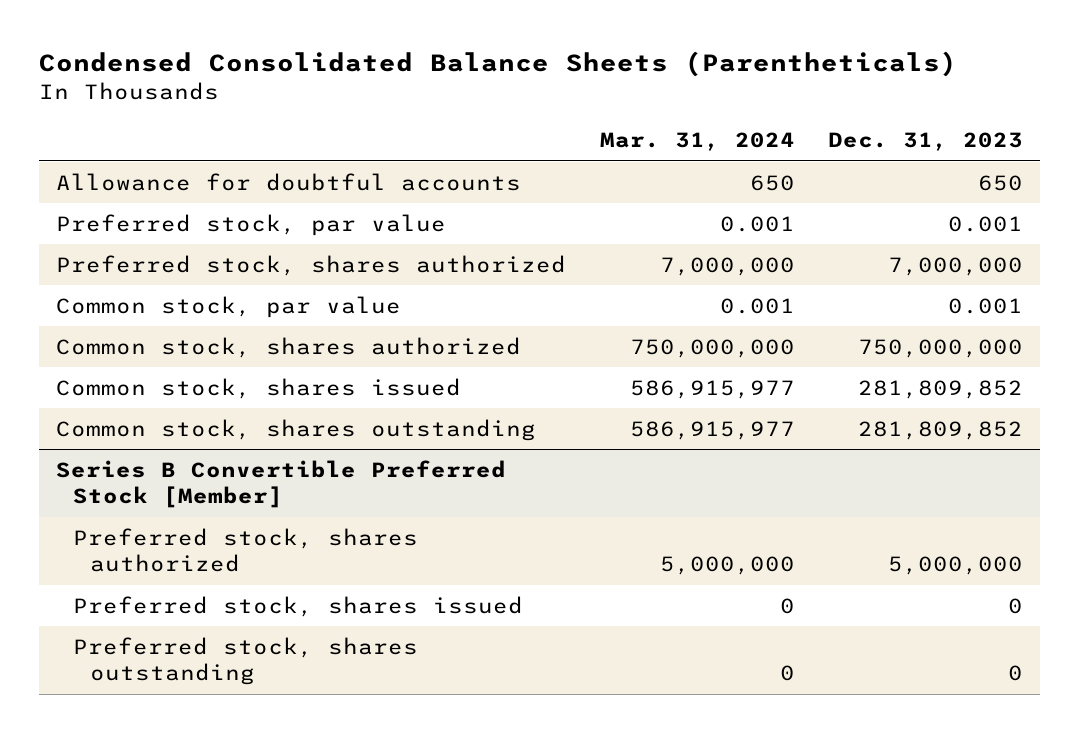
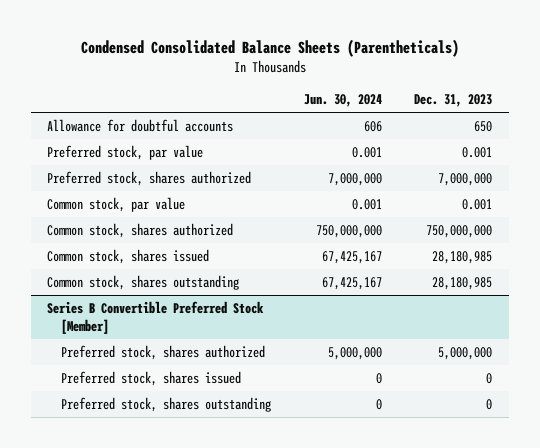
[599,132,795,152] Mar. 31, 2024 -> none
none -> [303,93,382,107] Jun. 30, 2024
[858,379,1024,399] 281,809,852 -> [432,251,493,265] 28,180,985
[858,420,1024,440] 281,809,852 -> [432,277,493,291] 28,180,985

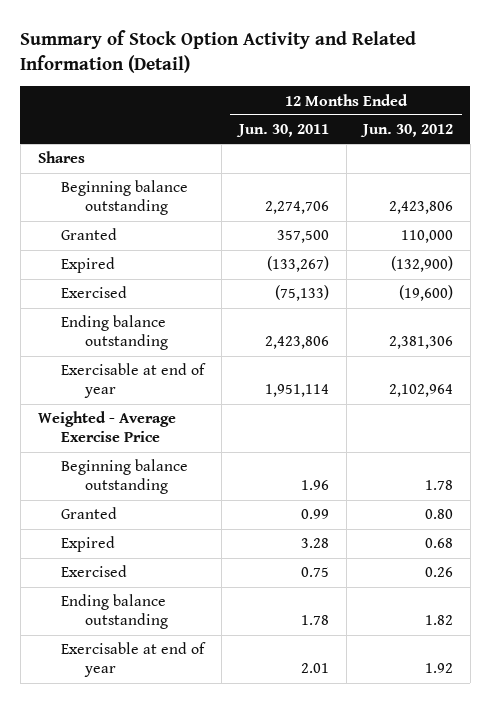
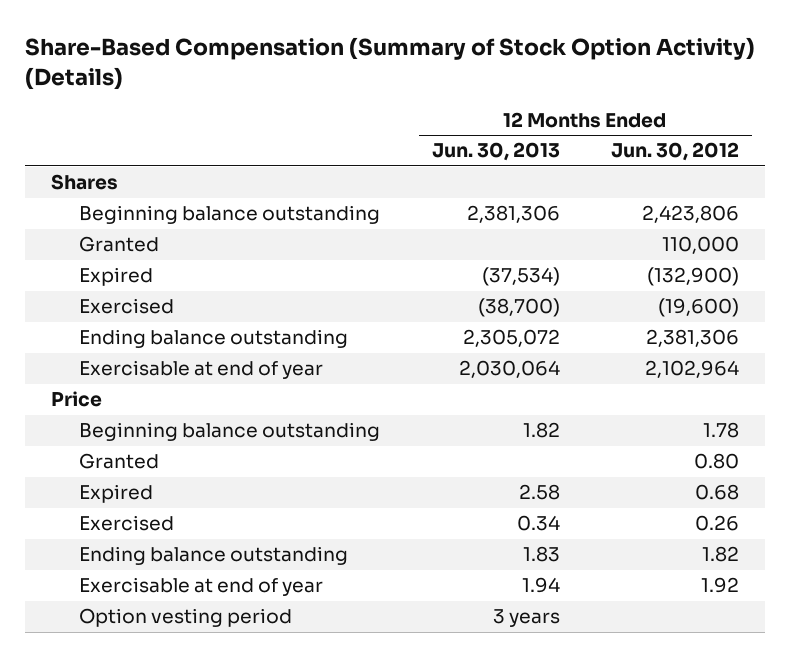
[20,30,417,74] Summary of Stock Option Activity and Related Information (Detail) -> [25,37,756,90] Share-Based Compensation (Summary of Stock Option Activity) (Details)
[235,124,329,138] Jun. 30, 2011 -> none
none -> [431,142,560,162] Jun. 30, 2013
[37,411,176,443] Weighted - Average Exercise Price -> [51,391,103,408] Price
none -> [79,608,293,628] Option vesting period

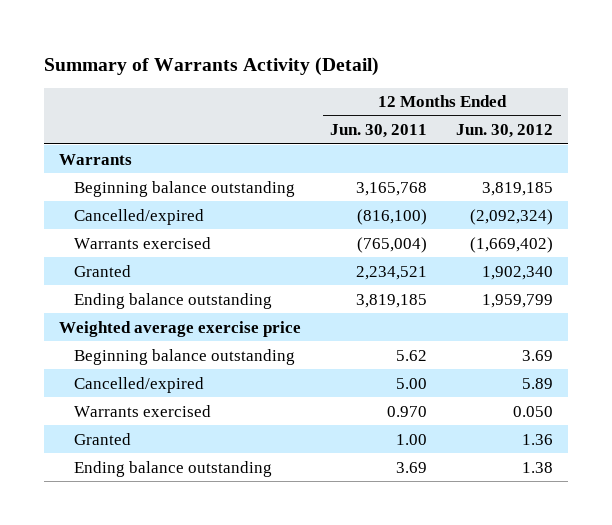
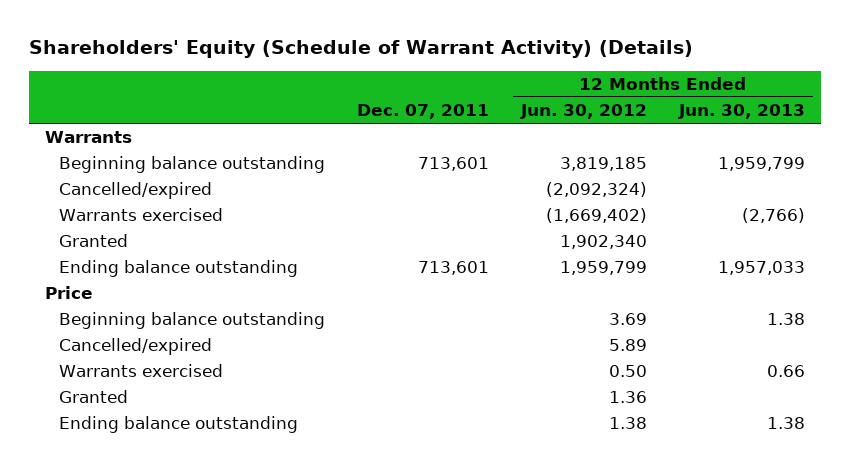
[44,56,380,76] Summary of Warrants Activity (Detail) -> [29,40,694,59] Shareholders' Equity (Schedule of Warrant Activity) (Details)
[330,124,428,139] Jun. 30, 2011 -> none
none -> [357,104,490,120] Dec. 07, 2011
none -> [678,104,806,120] Jun. 30, 2013
[58,320,301,337] Weighted average exercise price -> none
none -> [45,286,94,300] Price
[513,405,554,417] 0.050 -> [609,365,648,378] 0.50

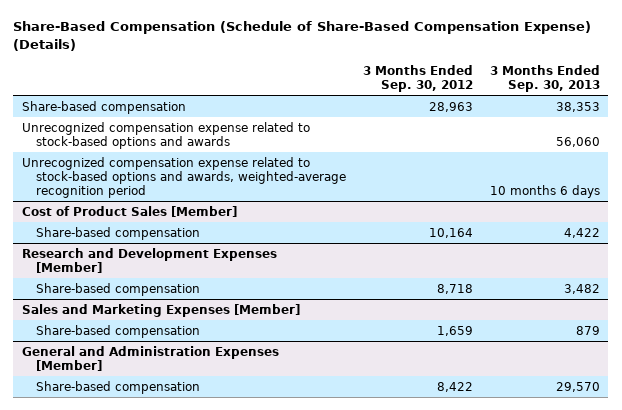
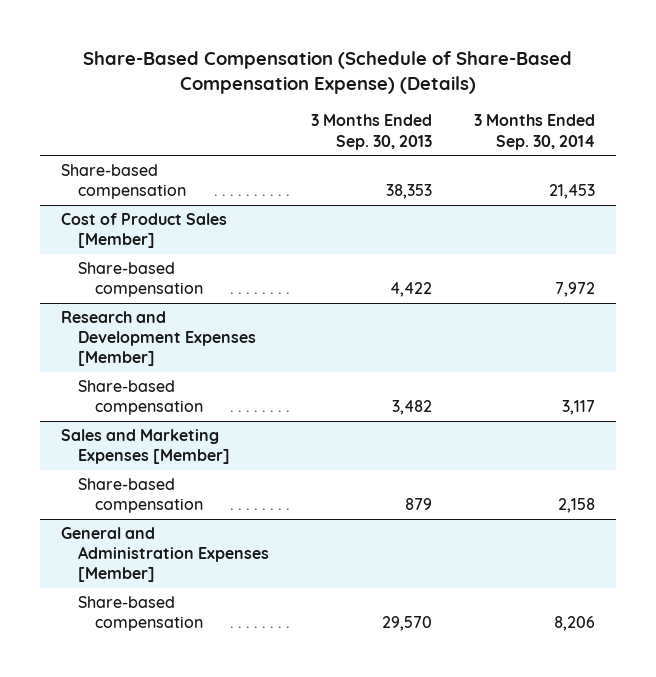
[362,64,473,92] 3 Months Ended Sep. 30, 2012 -> none
none -> [474,114,596,150] 3 Months Ended Sep. 30, 2014
[22,121,311,149] Unrecognized compensation expense related to stock-based options and awards -> none
[22,156,346,198] Unrecognized compensation expense related to stock-based options and awards, weighted-average recognition period -> none

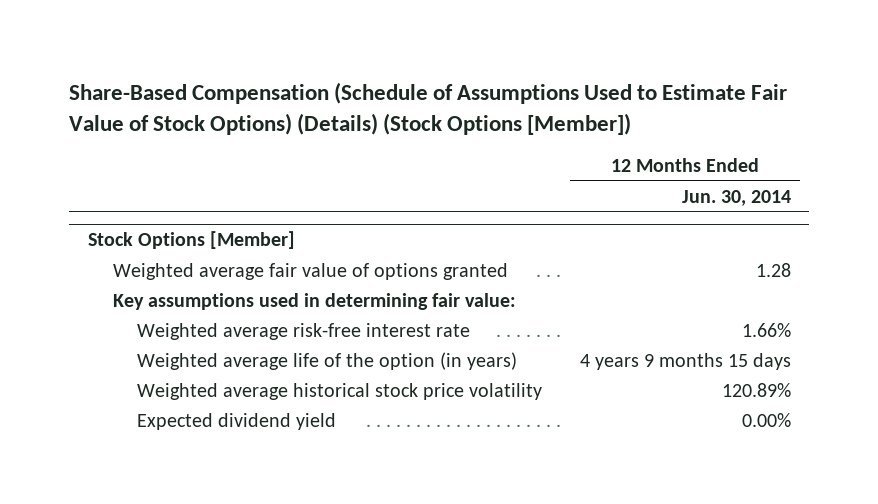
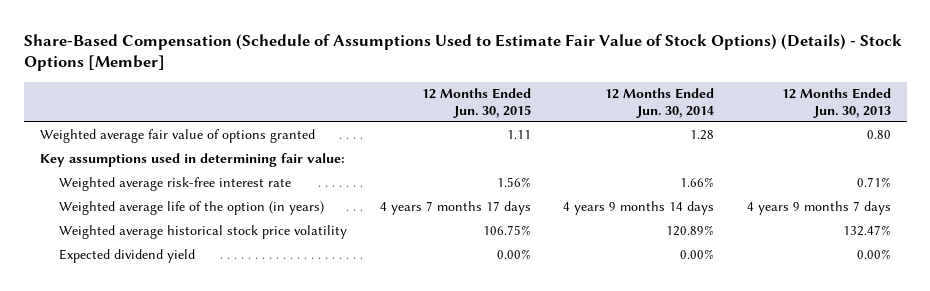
[69,81,788,135] Share-Based Compensation (Schedule of Assumptions Used to Estimate Fair Value of Stock Options) (Details) (Stock Options [Member]) -> [23,33,902,72] Share-Based Compensation (Schedule of Assumptions Used to Estimate Fair Value of Stock Options) (Details) - Stock Options [Member]
none -> [421,88,531,118] 12 Months Ended Jun. 30, 2015
none -> [781,88,891,118] 12 Months Ended Jun. 30, 2013
[87,231,295,250] Stock Options [Member] -> none
[579,352,791,370] 4 years 9 months 15 days -> [563,201,715,216] 4 years 9 months 14 days

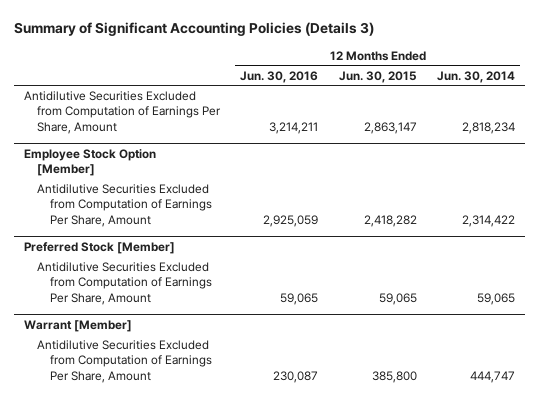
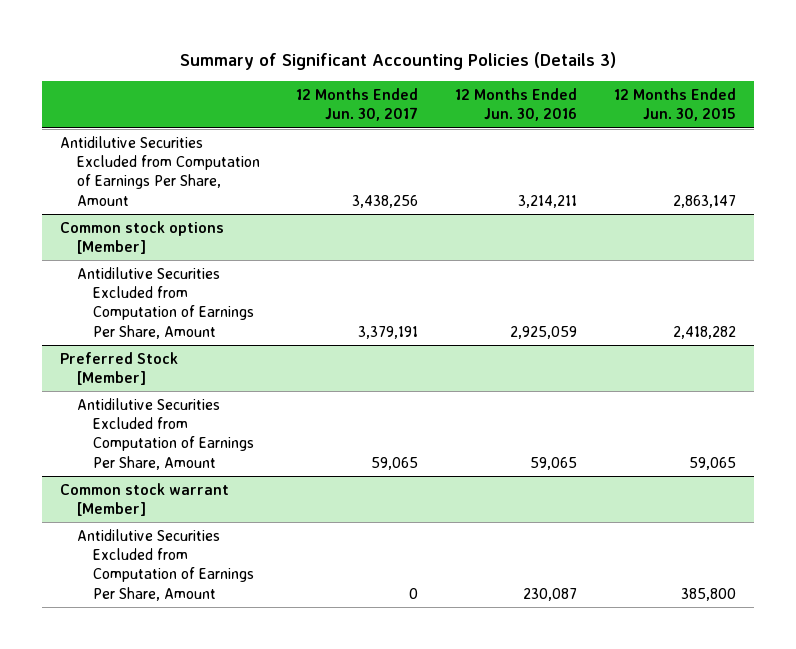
[437,70,516,83] Jun. 30, 2014 -> none
none -> [296,87,419,122] 12 Months Ended Jun. 30, 2017
[24,148,157,177] Employee Stock Option [Member] -> [60,220,225,255] Common stock options [Member]
[24,319,133,332] Warrant [Member] -> [60,482,230,517] Common stock warrant [Member]

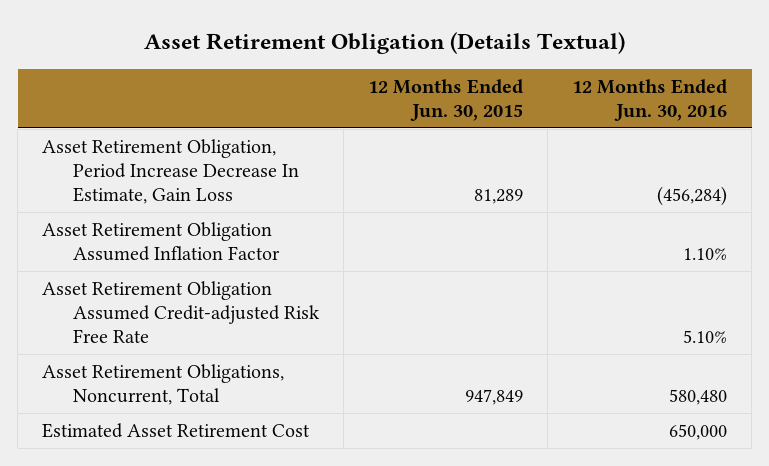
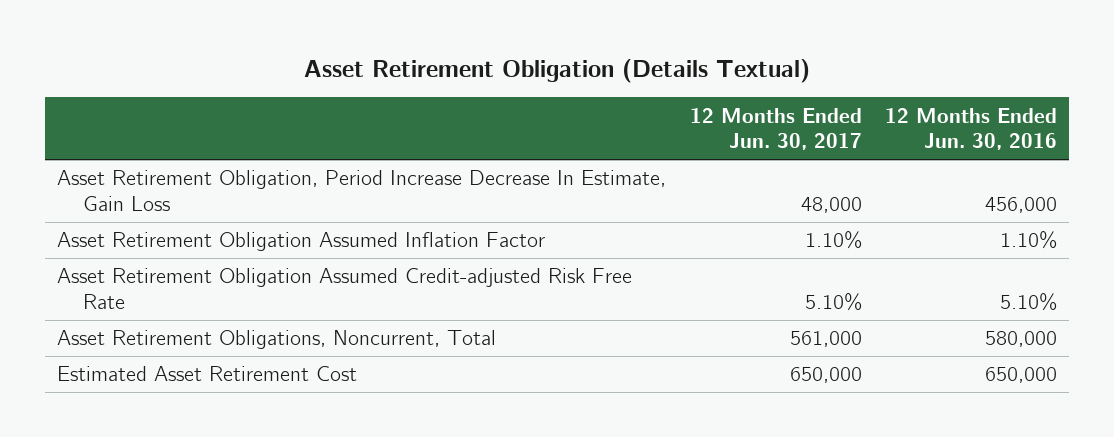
[368,79,524,122] 12 Months Ended Jun. 30, 2015 -> none
none -> [689,107,862,150] 12 Months Ended Jun. 30, 2017
[657,186,728,207] (456,284) -> [985,196,1058,213] 456,000
[669,388,728,405] 580,480 -> [985,331,1058,348] 580,000

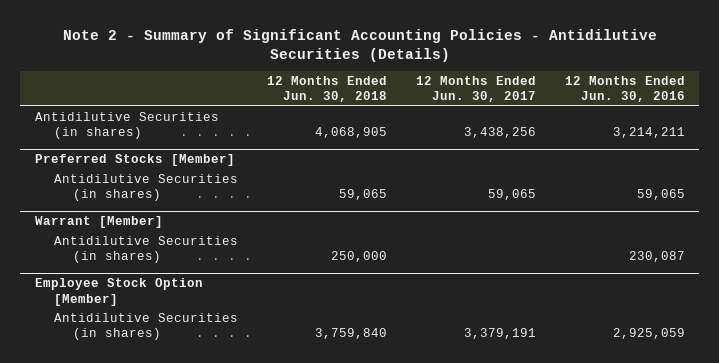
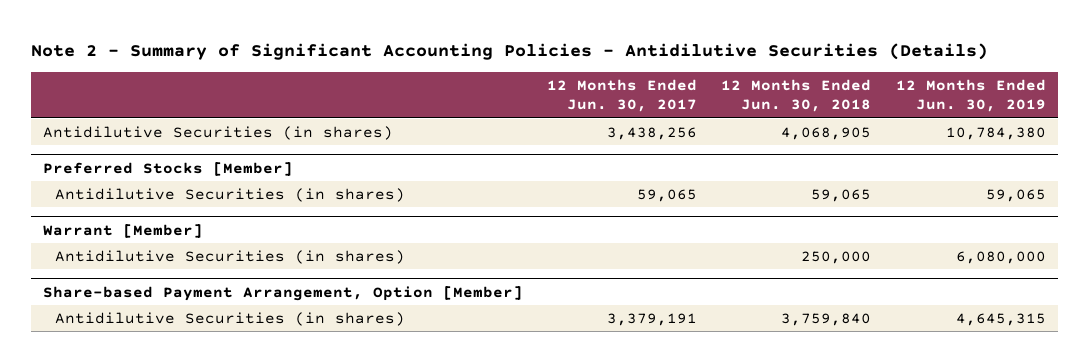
[564,76,685,103] 12 Months Ended Jun. 30, 2016 -> none
none -> [895,78,1046,113] 12 Months Ended Jun. 30, 2019
[34,278,203,306] Employee Stock Option [Member] -> [42,285,523,301] Share-based Payment Arrangement, Option [Member]

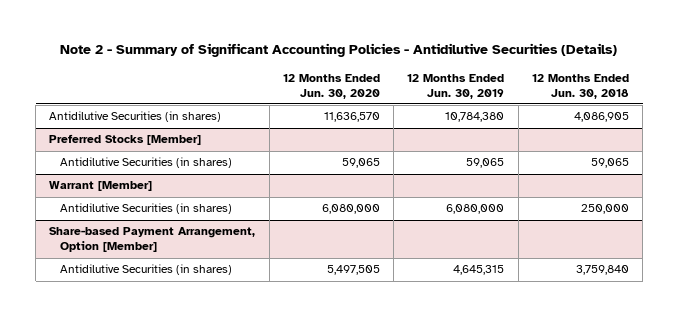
[547,78,698,113] 12 Months Ended Jun. 30, 2017 -> none
none -> [282,73,380,99] 12 Months Ended Jun. 30, 2020
[781,126,872,140] 4,068,905 -> [574,112,630,123] 4,086,905

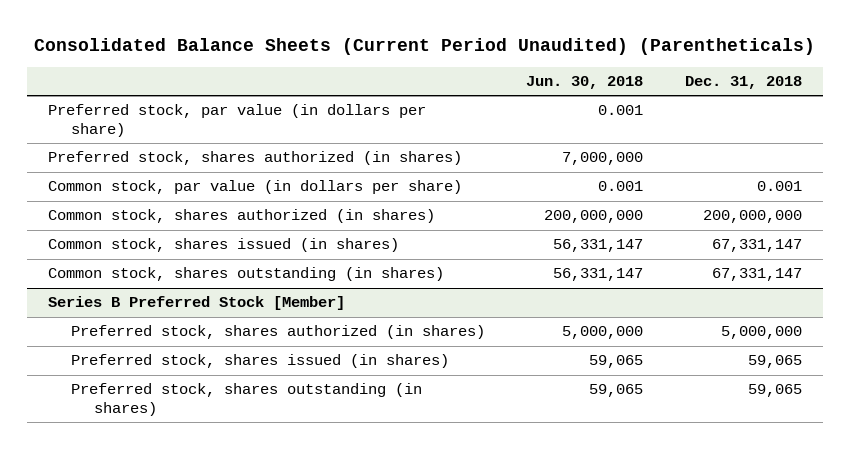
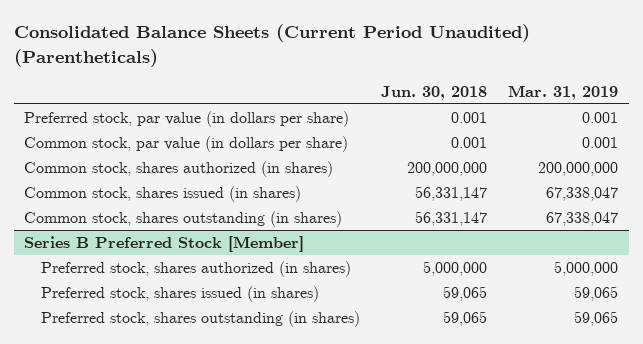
[684,76,802,90] Dec. 31, 2018 -> none
none -> [508,84,619,100] Mar. 31, 2019
[47,151,462,166] Preferred stock, shares authorized (in shares) -> none

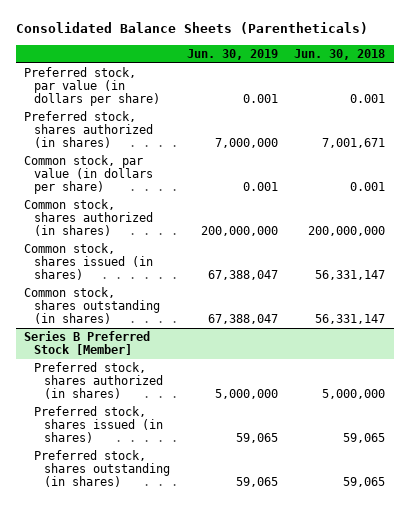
[13,24,530,67] Consolidated Balance Sheets (Current Period Unaudited) (Parentheticals) -> [15,22,368,35] Consolidated Balance Sheets (Parentheticals)
[508,84,619,100] Mar. 31, 2019 -> none
none -> [186,48,278,60] Jun. 30, 2019
none -> [24,111,154,149] Preferred stock, shares authorized (in shares)

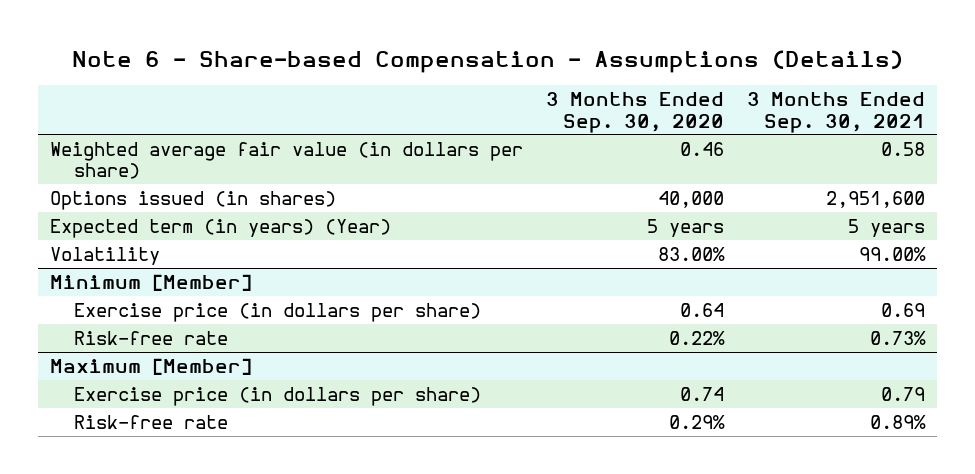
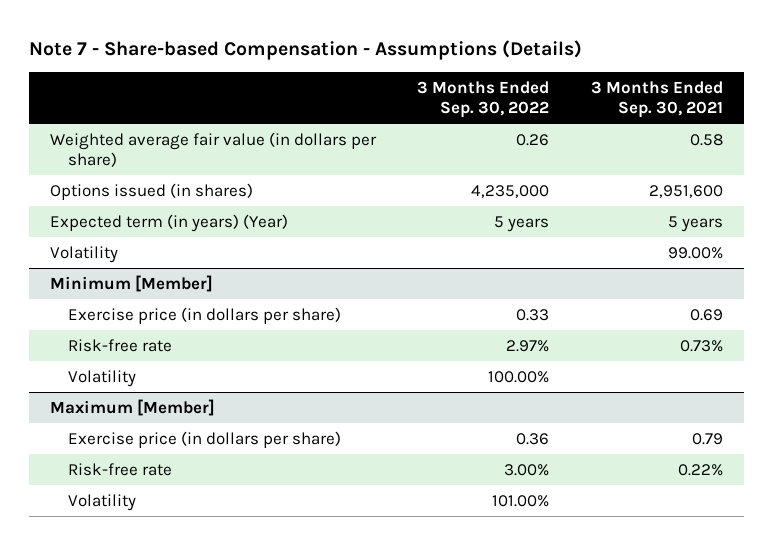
[71,49,903,73] Note 6 - Share-based Compensation - Assumptions (Details) -> [28,40,582,61] Note 7 - Share-based Compensation - Assumptions (Details)
[546,92,725,133] 3 Months Ended Sep. 30, 2020 -> none
none -> [417,81,550,119] 3 Months Ended Sep. 30, 2022
none -> [67,369,136,387] Volatility
[870,414,927,429] 0.89% -> [678,463,724,476] 0.22%
none -> [67,493,136,511] Volatility

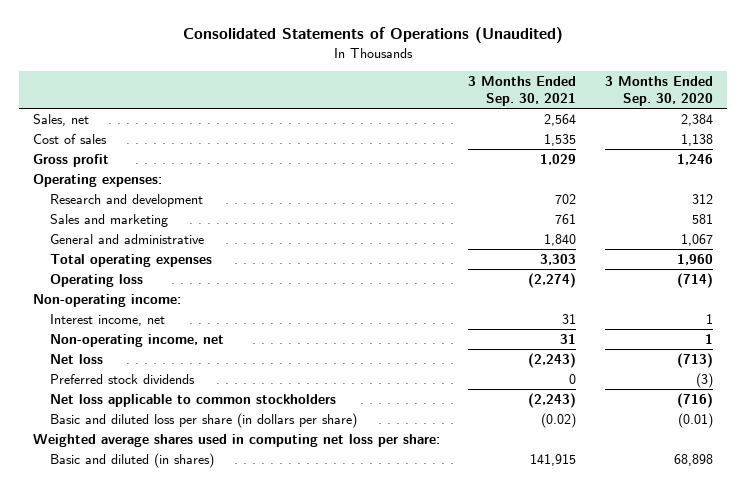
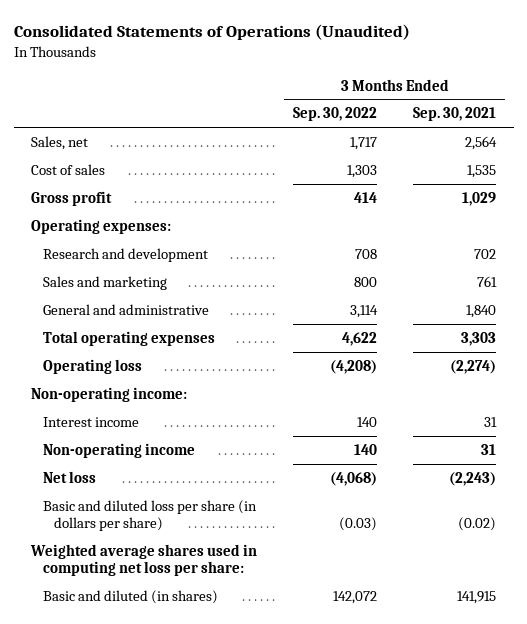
[604,75,713,106] 3 Months Ended Sep. 30, 2020 -> none
none -> [293,107,378,122] Sep. 30, 2022
[50,313,166,326] Interest income, net -> [42,416,139,427] Interest income
[50,333,225,347] Non-operating income, net -> [42,442,195,458] Non-operating income
[50,373,196,384] Preferred stock dividends -> none
[50,393,337,407] Net loss applicable to common stockholders -> none

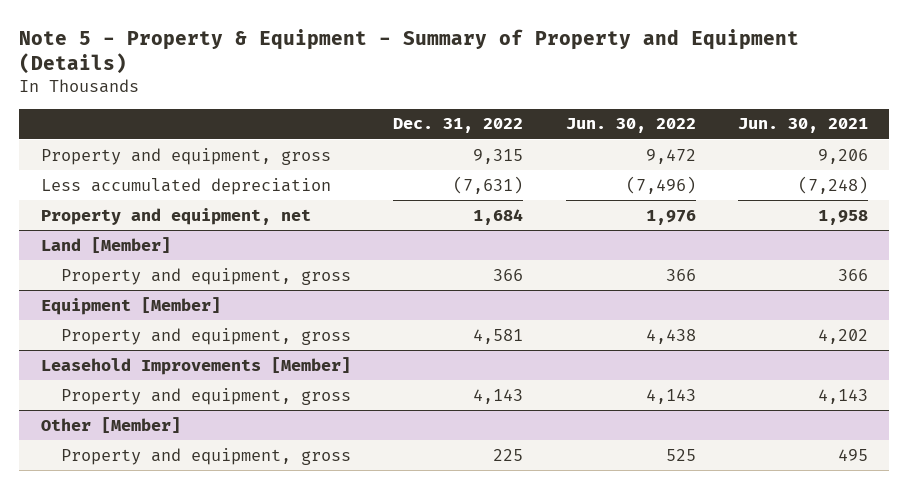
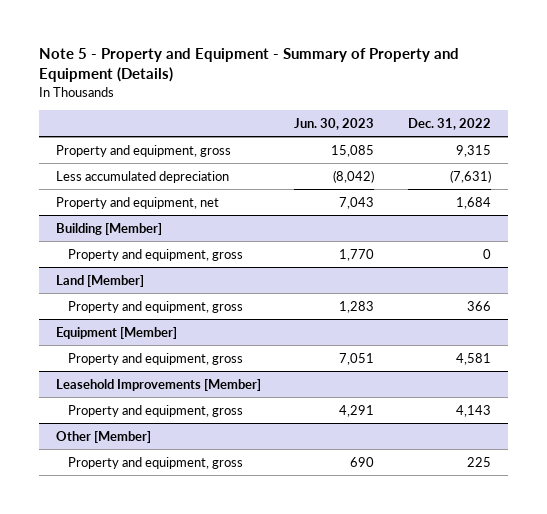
[19,28,800,75] Note 5 - Property & Equipment - Summary of Property and Equipment (Details) -> [38,48,459,83] Note 5 - Property and Equipment - Summary of Property and Equipment (Details)
[565,118,696,134] Jun. 30, 2022 -> none
[737,118,868,134] Jun. 30, 2021 -> none
none -> [294,117,375,130] Jun. 30, 2023
none -> [55,222,162,235] Building [Member]
none -> [68,248,244,261] Property and equipment, gross

